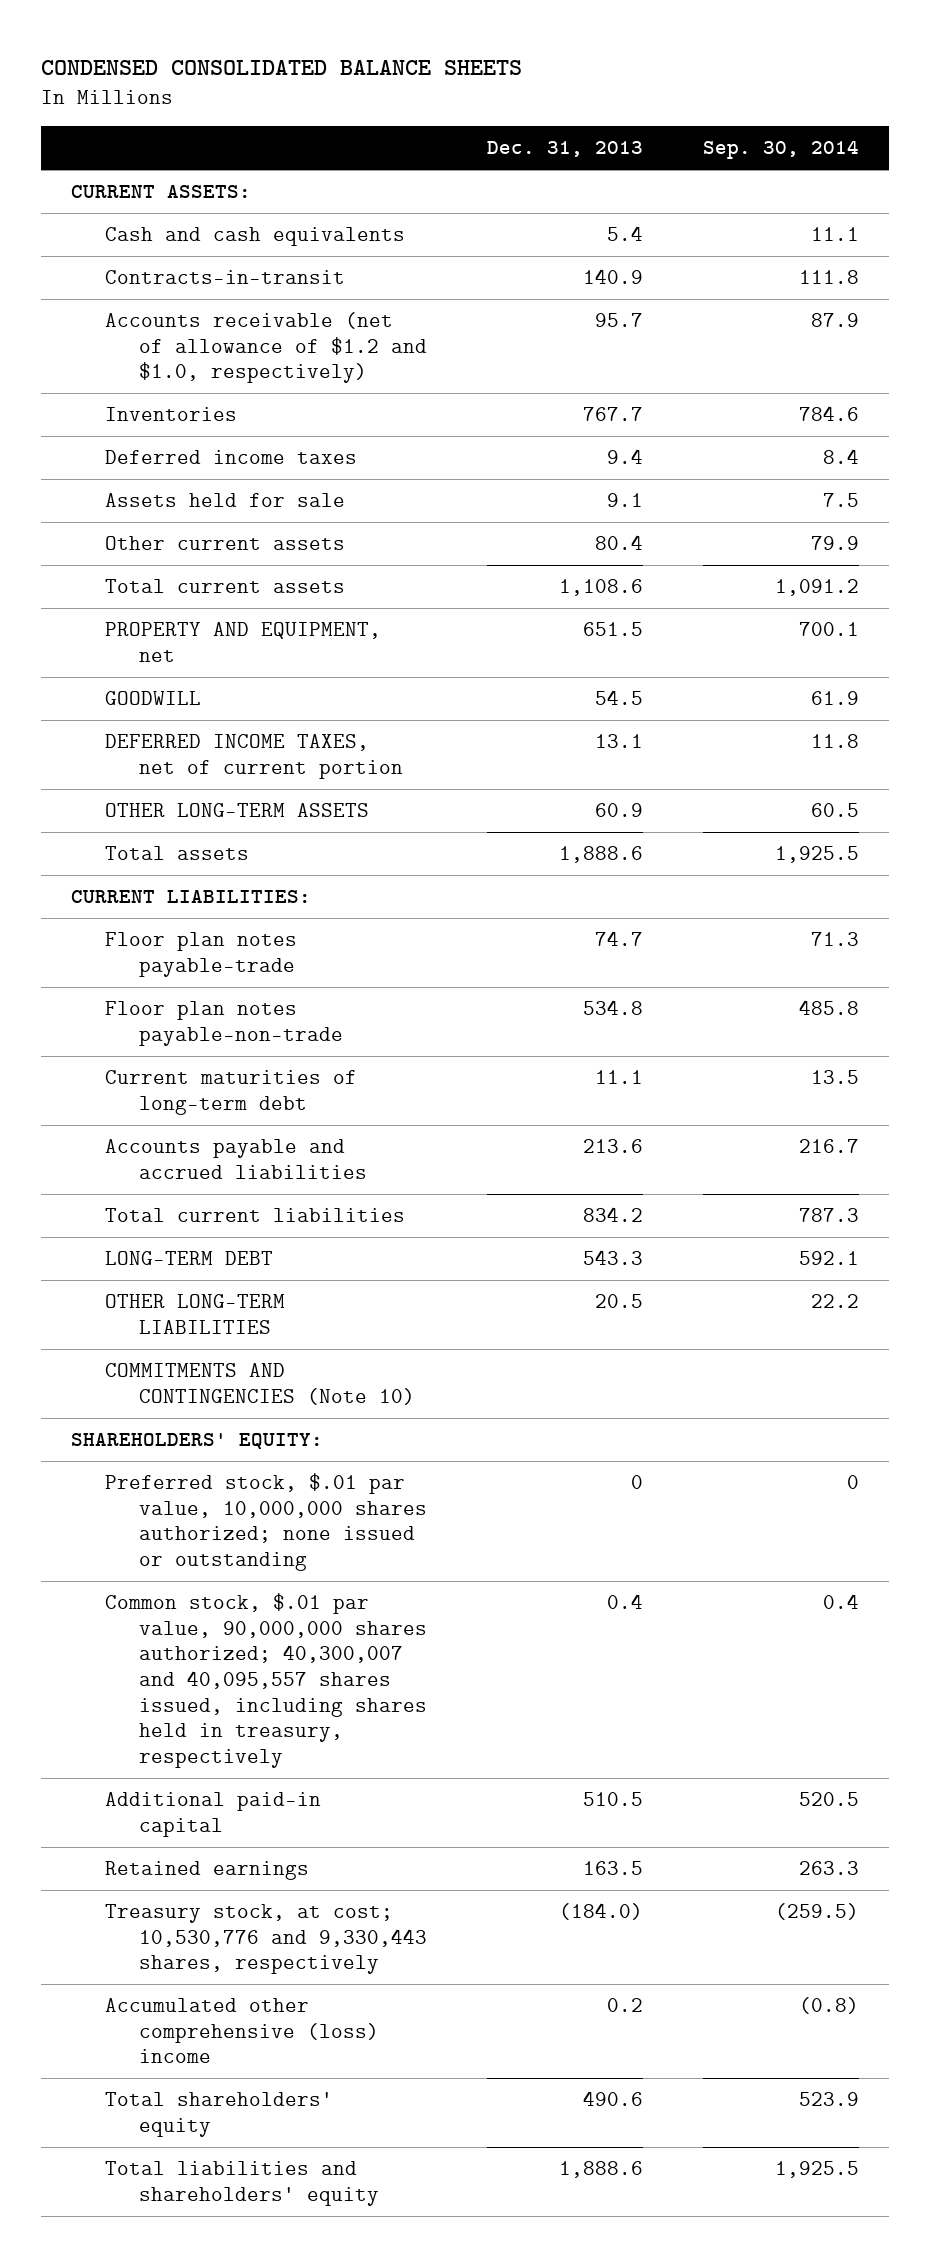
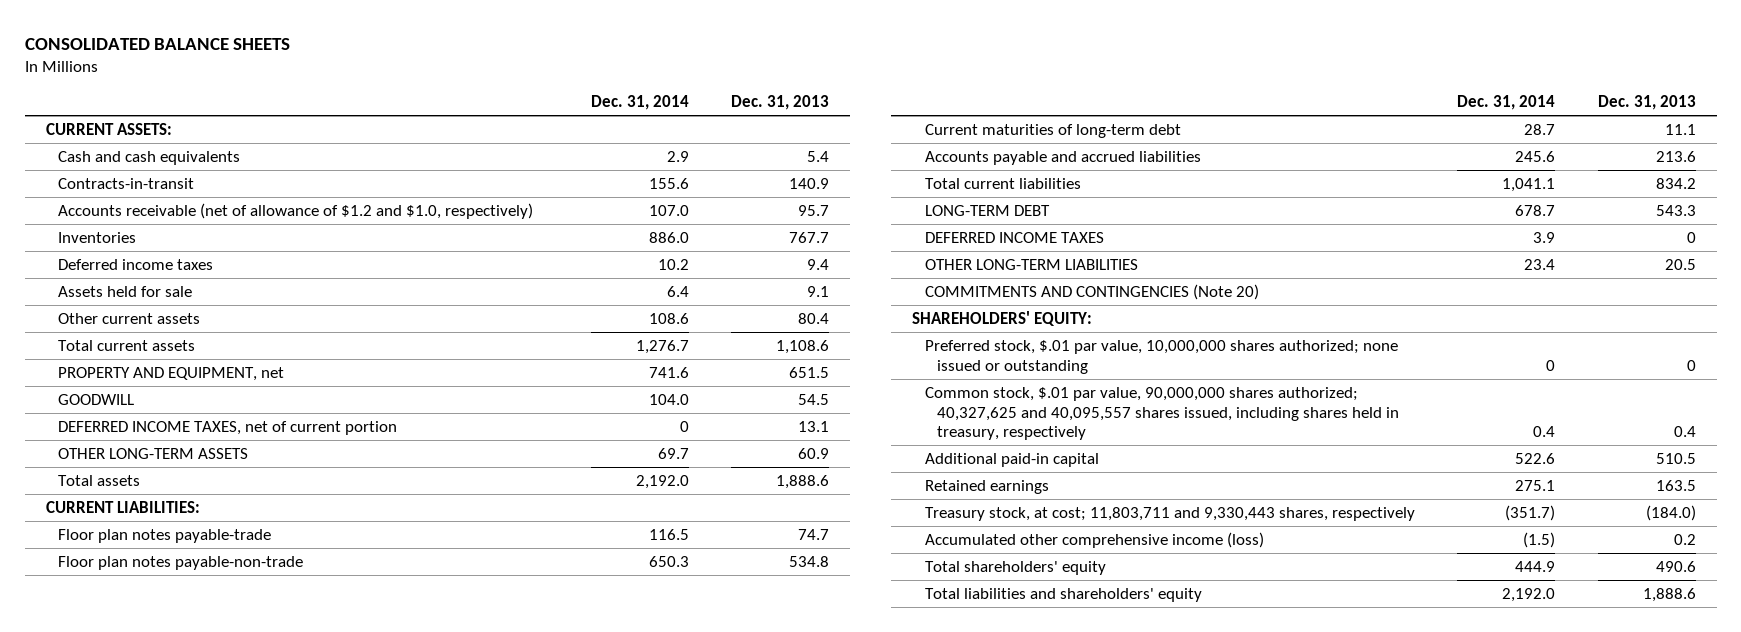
[41,59,523,75] CONDENSED CONSOLIDATED BALANCE SHEETS -> [24,38,290,51] CONSOLIDATED BALANCE SHEETS
[703,140,860,160] Sep. 30, 2014 -> none
none -> [590,95,689,111] Dec. 31, 2014
none -> [924,231,1104,243] DEFERRED INCOME TAXES
[105,1363,416,1405] COMMITMENTS AND CONTINGENCIES (Note 10) -> [924,283,1259,300] COMMITMENTS AND CONTINGENCIES (Note 20)
[105,1593,428,1768] Common stock, $.01 par value, 90,000,000 shares authorized; 40,300,007 and 40,095,557 shares issued, including shares held in treasury, respectively -> [924,386,1400,441] Common stock, $.01 par value, 90,000,000 shares authorized; 40,327,625 and 40,095,557 shares issued, including shares held in treasury, respectively
[105,1904,428,1975] Treasury stock, at cost; 10,530,776 and 9,330,443 shares, respectively -> [924,506,1415,521] Treasury stock, at cost; 11,803,711 and 9,330,443 shares, respectively
[105,1998,380,2064] Accumulated other comprehensive (loss) income -> [924,531,1264,548] Accumulated other comprehensive income (loss)

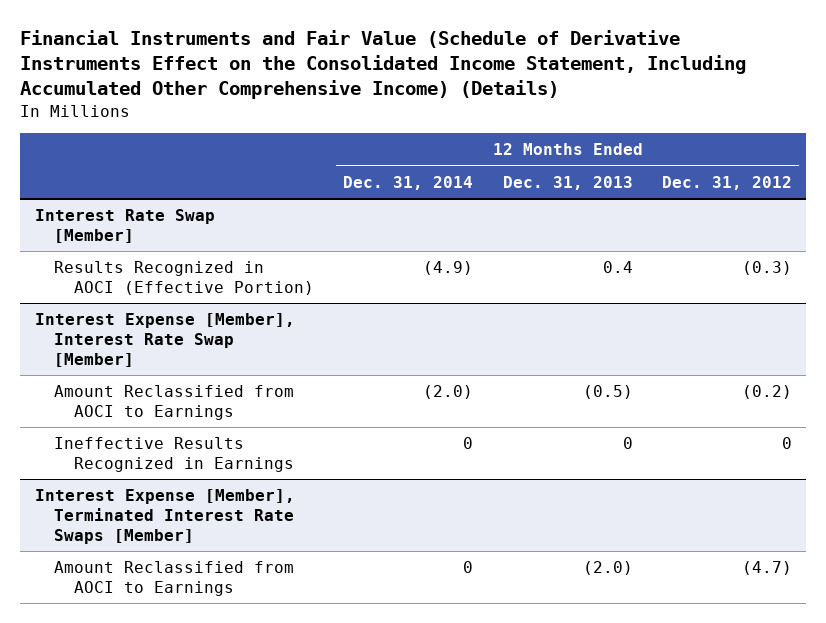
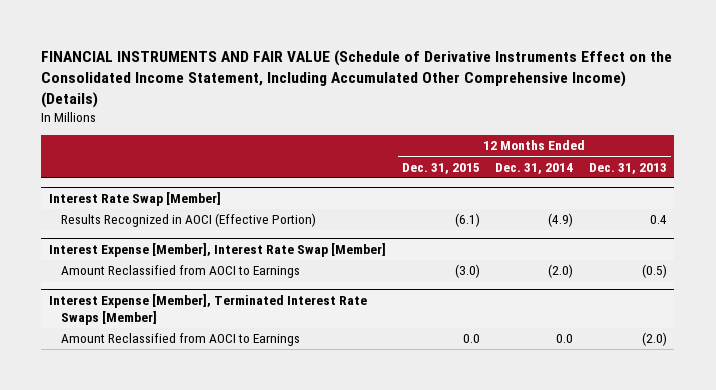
[19,29,746,100] Financial Instruments and Fair Value (Schedule of Derivative Instruments Effect on the Consolidated Income Statement, Including Accumulated Other Comprehensive Income) (Details) -> [41,49,673,108] FINANCIAL INSTRUMENTS AND FAIR VALUE (Schedule of Derivative Instruments Effect on the Consolidated Income Statement, Including Accumulated Other Comprehensive Income) (Details)
[661,175,792,190] Dec. 31, 2012 -> none
none -> [401,162,480,174] Dec. 31, 2015
[54,437,295,472] Ineffective Results Recognized in Earnings -> none
[463,561,474,574] 0 -> [556,334,574,344] 0.0

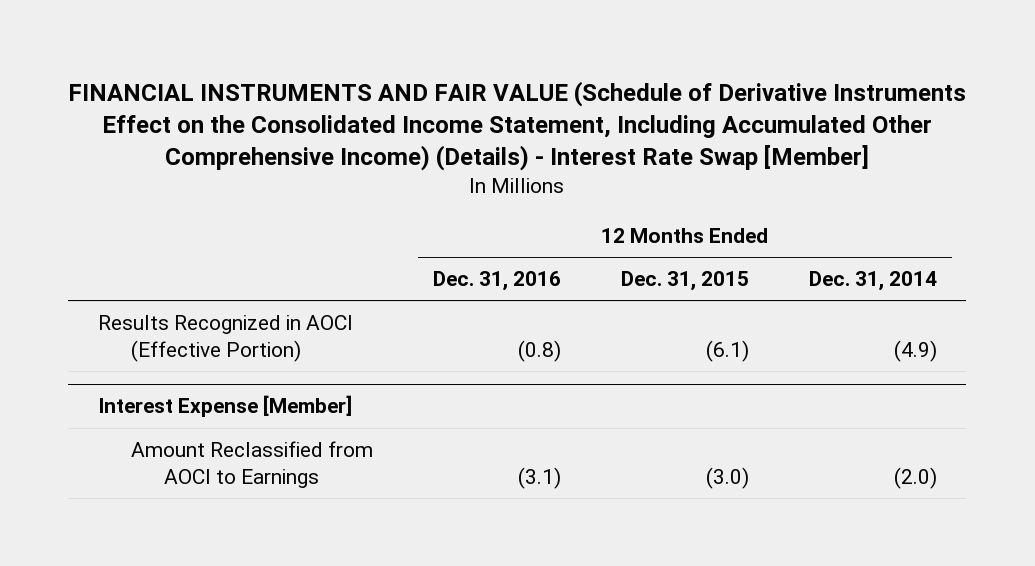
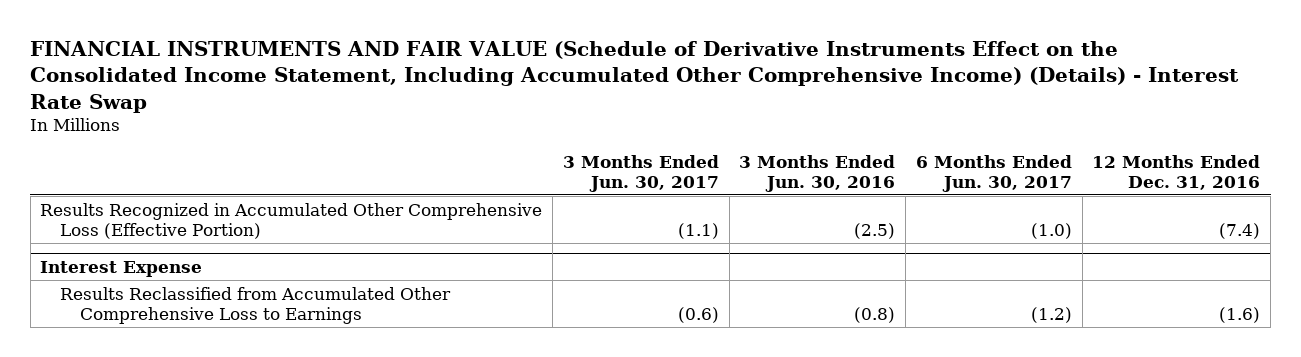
[68,80,967,172] FINANCIAL INSTRUMENTS AND FAIR VALUE (Schedule of Derivative Instruments Effect on the Consolidated Income Statement, Including Accumulated Other Comprehensive Income) (Details) - Interest Rate Swap [Member] -> [30,41,1240,113] FINANCIAL INSTRUMENTS AND FAIR VALUE (Schedule of Derivative Instruments Effect on the Consolidated Income Statement, Including Accumulated Other Comprehensive Income) (Details) - Interest Rate Swap
[620,271,749,292] Dec. 31, 2015 -> none
[808,271,937,292] Dec. 31, 2014 -> none
none -> [562,154,719,192] 3 Months Ended Jun. 30, 2017
none -> [739,154,896,192] 3 Months Ended Jun. 30, 2016
none -> [915,154,1072,192] 6 Months Ended Jun. 30, 2017
[98,314,354,362] Results Recognized in AOCI (Effective Portion) -> [40,202,543,239] Results Recognized in Accumulated Other Comprehensive Loss (Effective Portion)
[518,339,562,362] (0.8) -> [1219,222,1261,239] (7.4)
[98,395,353,418] Interest Expense [Member] -> [40,260,203,277] Interest Expense
[131,440,374,488] Amount Reclassified from AOCI to Earnings -> [59,286,451,324] Results Reclassified from Accumulated Other Comprehensive Loss to Earnings
[518,466,562,489] (3.1) -> [1219,306,1261,323] (1.6)

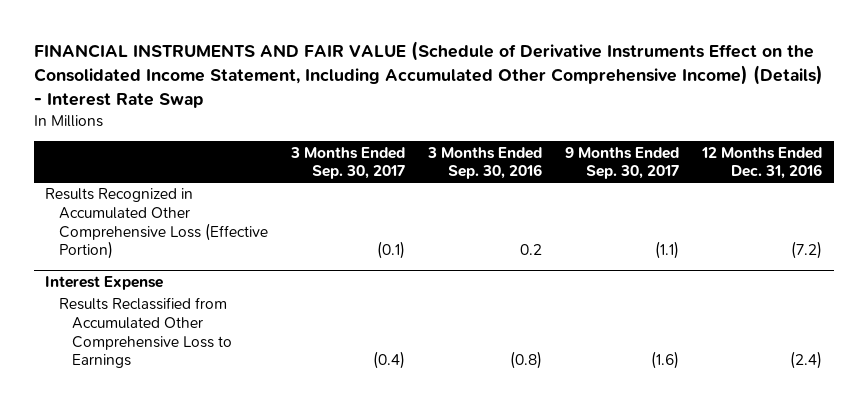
[562,154,719,192] 3 Months Ended Jun. 30, 2017 -> none
[739,154,896,192] 3 Months Ended Jun. 30, 2016 -> none
[915,154,1072,192] 6 Months Ended Jun. 30, 2017 -> none
none -> [289,146,405,180] 3 Months Ended Sep. 30, 2017
none -> [426,146,542,180] 3 Months Ended Sep. 30, 2016
none -> [564,146,679,180] 9 Months Ended Sep. 30, 2017
[1219,222,1261,239] (7.4) -> [791,241,823,260] (7.2)
[1219,306,1261,323] (1.6) -> [790,351,823,370] (2.4)

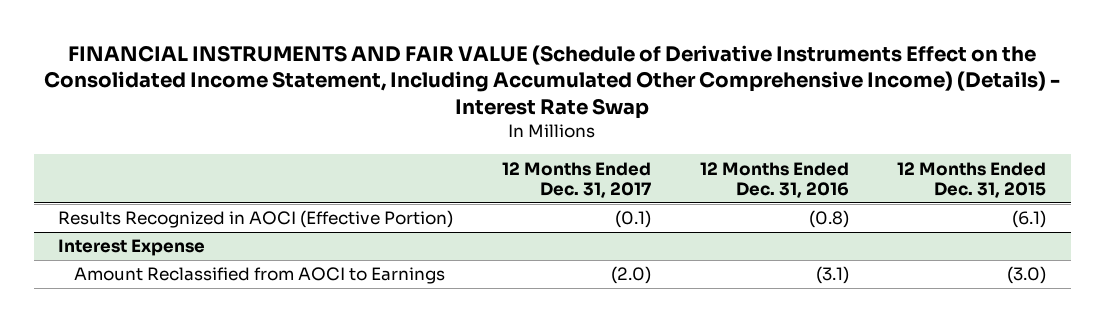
[289,146,405,180] 3 Months Ended Sep. 30, 2017 -> none
[426,146,542,180] 3 Months Ended Sep. 30, 2016 -> none
[564,146,679,180] 9 Months Ended Sep. 30, 2017 -> none
none -> [501,161,651,199] 12 Months Ended Dec. 31, 2017
none -> [897,161,1047,199] 12 Months Ended Dec. 31, 2015
[45,188,268,260] Results Recognized in Accumulated Other Comprehensive Loss (Effective Portion) -> [58,210,454,229] Results Recognized in AOCI (Effective Portion)
[791,241,823,260] (7.2) -> [808,210,849,229] (0.8)
[58,297,232,369] Results Reclassified from Accumulated Other Comprehensive Loss to Earnings -> [74,267,446,285] Amount Reclassified from AOCI to Earnings
[790,351,823,370] (2.4) -> [815,266,849,285] (3.1)

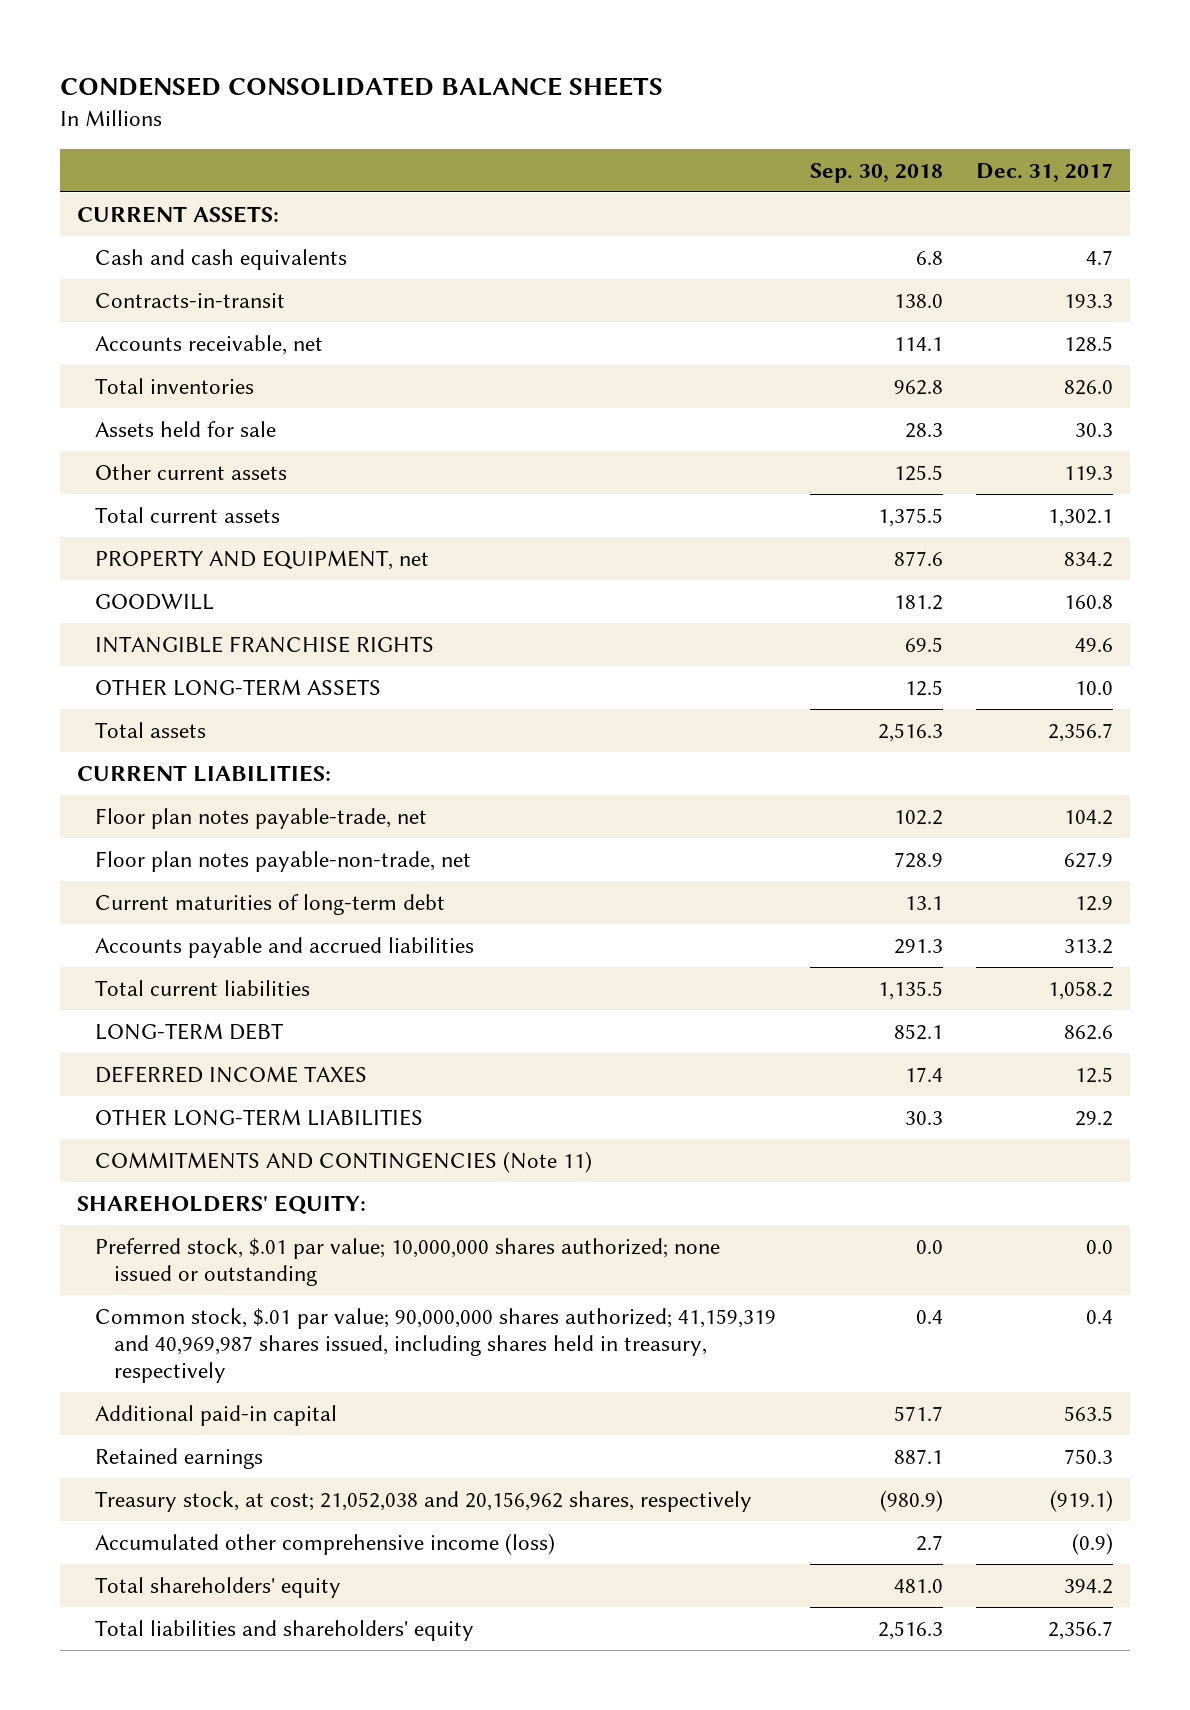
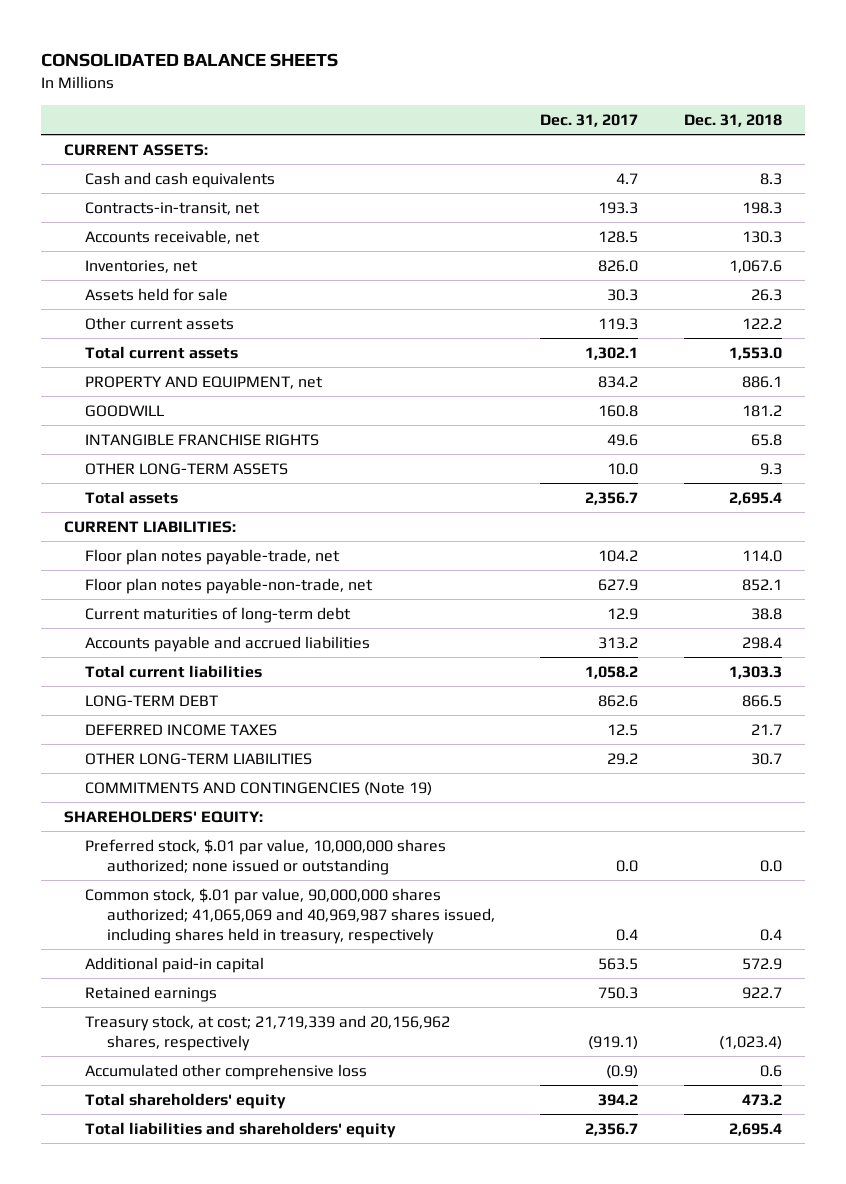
[59,77,663,97] CONDENSED CONSOLIDATED BALANCE SHEETS -> [41,53,339,68] CONSOLIDATED BALANCE SHEETS
[809,162,943,183] Sep. 30, 2018 -> none
none -> [684,113,783,127] Dec. 31, 2018
[95,292,286,308] Contracts-in-transit -> [85,201,261,215] Contracts-in-transit, net
[95,377,255,394] Total inventories -> [85,259,199,273] Inventories, net
[95,1150,593,1173] COMMITMENTS AND CONTINGENCIES (Note 11) -> [85,781,433,796] COMMITMENTS AND CONTINGENCIES (Note 19)
[95,1237,721,1286] Preferred stock, $.01 par value; 10,000,000 shares authorized; none issued or outstanding -> [85,838,447,875] Preferred stock, $.01 par value, 10,000,000 shares authorized; none issued or outstanding
[95,1307,777,1384] Common stock, $.01 par value; 90,000,000 shares authorized; 41,159,319 and 40,969,987 shares issued, including shares held in treasury, respectively -> [85,887,495,944] Common stock, $.01 par value, 90,000,000 shares authorized; 41,065,069 and 40,969,987 shares issued, including shares held in treasury, respectively
[95,1490,753,1512] Treasury stock, at cost; 21,052,038 and 20,156,962 shares, respectively -> [85,1014,451,1051] Treasury stock, at cost; 21,719,339 and 20,156,962 shares, respectively
[95,1532,556,1555] Accumulated other comprehensive income (loss) -> [85,1063,368,1080] Accumulated other comprehensive loss

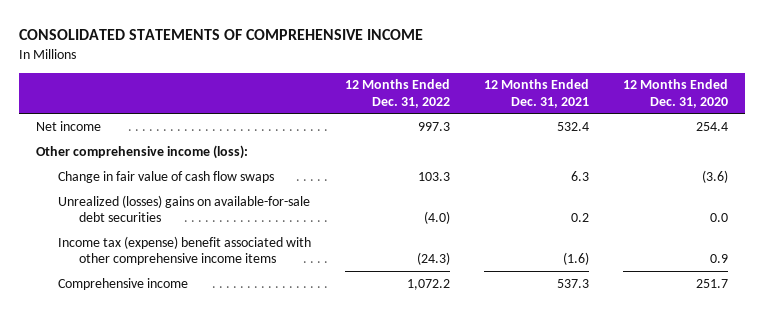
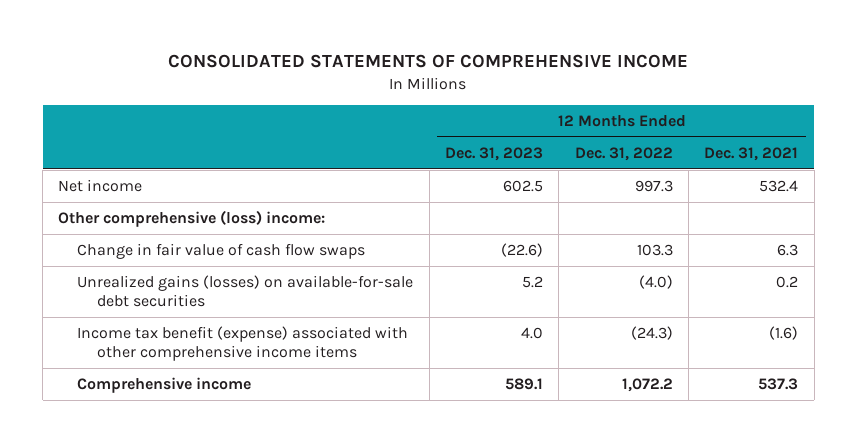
[622,79,728,108] 12 Months Ended Dec. 31, 2020 -> none
none -> [445,146,544,161] Dec. 31, 2023
[36,144,249,159] Other comprehensive income (loss): -> [58,209,326,227] Other comprehensive (loss) income:
[57,194,310,222] Unrealized (losses) gains on available-for-sale debt securities -> [77,274,414,308] Unrealized gains (losses) on available-for-sale debt securities
[57,235,311,265] Income tax (expense) benefit associated with other comprehensive income items -> [77,325,409,362] Income tax benefit (expense) associated with other comprehensive income items

